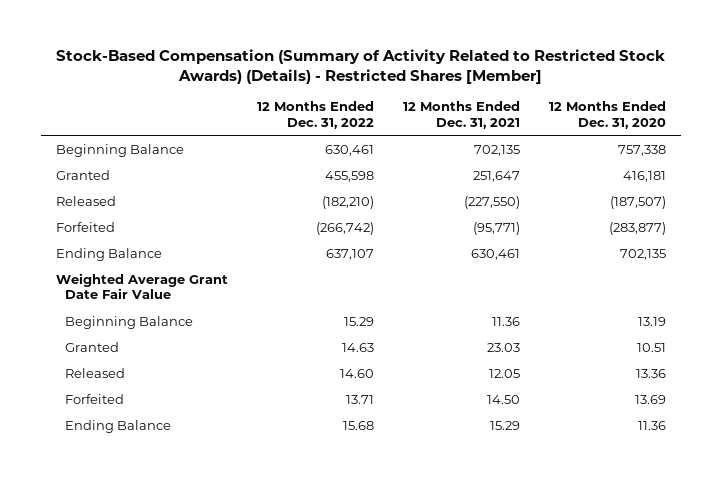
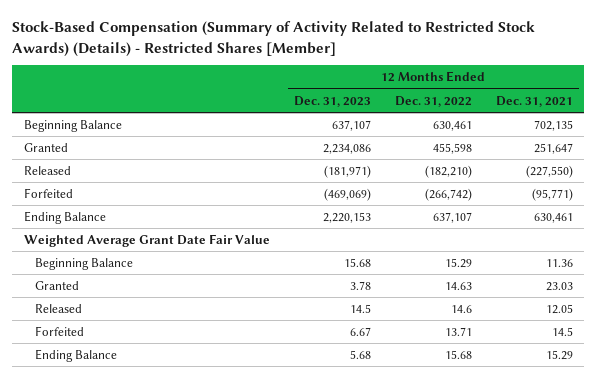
[549,101,667,129] 12 Months Ended Dec. 31, 2020 -> none
none -> [293,95,371,107] Dec. 31, 2023
[339,368,374,378] 14.60 -> [450,304,472,313] 14.6
[486,394,520,404] 14.50 -> [551,326,573,336] 14.5

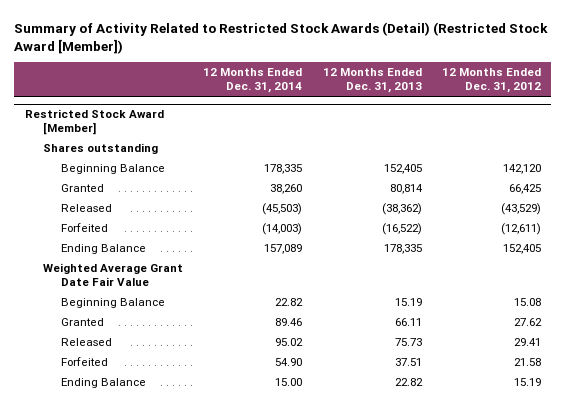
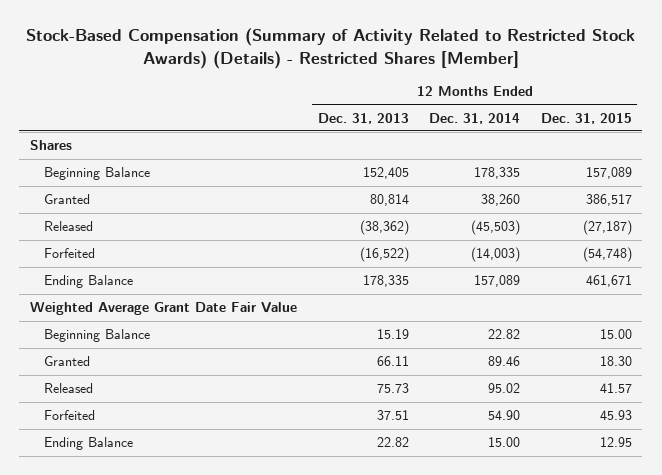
[14,21,549,54] Summary of Activity Related to Restricted Stock Awards (Detail) (Restricted Stock Award [Member]) -> [25,28,635,69] Stock-Based Compensation (Summary of Activity Related to Restricted Stock Awards) (Details) - Restricted Shares [Member]
[442,68,542,94] 12 Months Ended Dec. 31, 2012 -> none
none -> [540,112,632,124] Dec. 31, 2015
[24,109,164,136] Restricted Stock Award [Member] -> none
[42,142,158,154] Shares outstanding -> [29,140,72,151] Shares

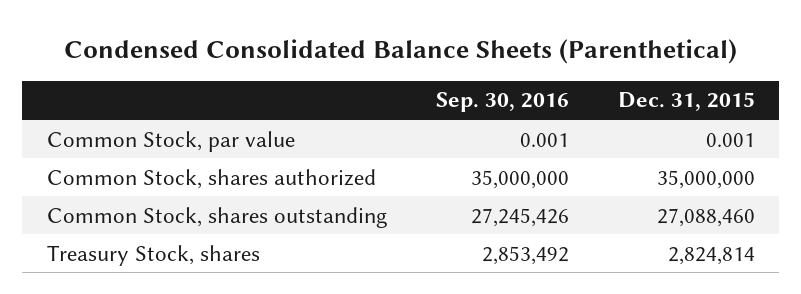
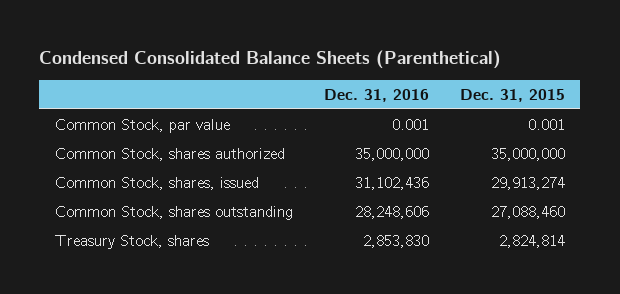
[435,92,569,113] Sep. 30, 2016 -> none
none -> [323,88,429,102] Dec. 31, 2016
none -> [54,176,259,190] Common Stock, shares, issued

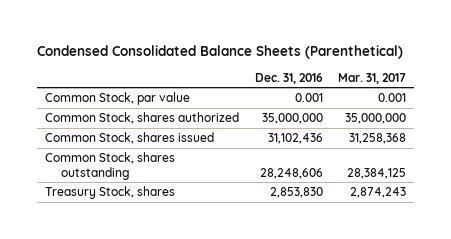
[459,88,565,102] Dec. 31, 2015 -> none
none -> [338,72,407,84] Mar. 31, 2017
[54,176,259,190] Common Stock, shares, issued -> [45,132,215,145] Common Stock, shares issued

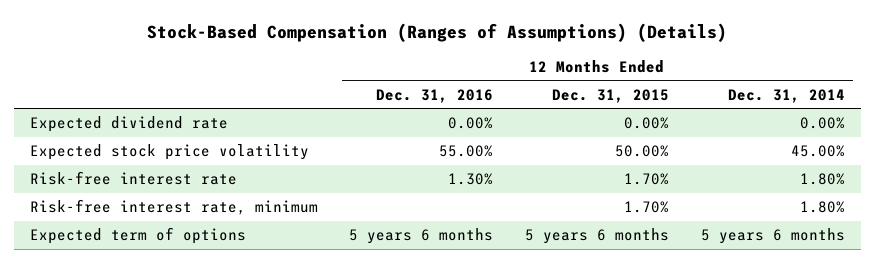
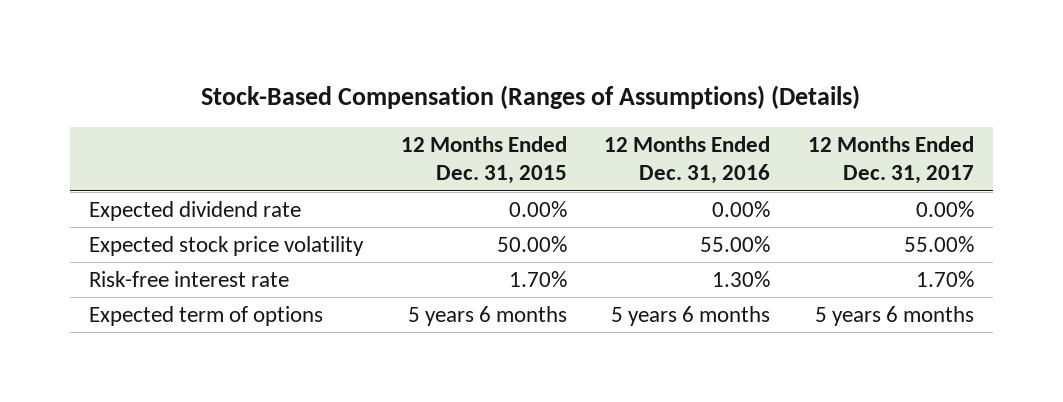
[727,88,845,103] Dec. 31, 2014 -> none
none -> [807,136,974,185] 12 Months Ended Dec. 31, 2017
[29,199,318,216] Risk-free interest rate, minimum -> none

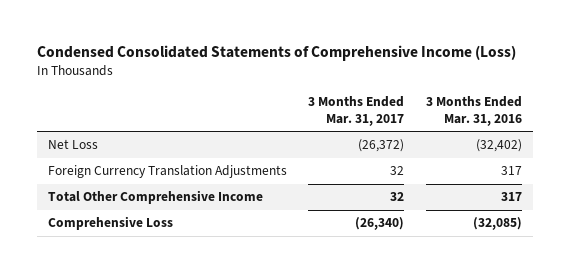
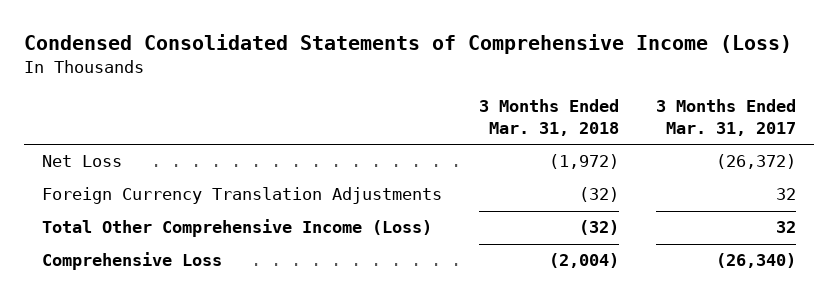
[426,95,523,126] 3 Months Ended Mar. 31, 2016 -> none
none -> [479,99,620,137] 3 Months Ended Mar. 31, 2018
[47,190,263,205] Total Other Comprehensive Income -> [42,219,433,238] Total Other Comprehensive Income (Loss)

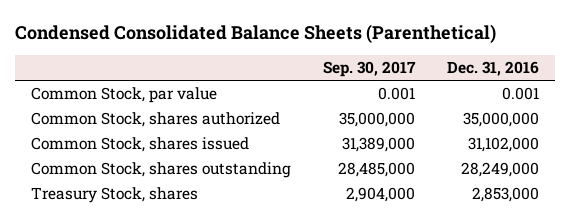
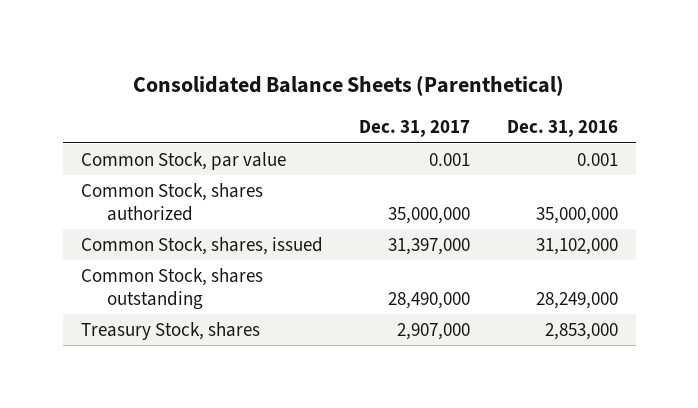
[15,24,497,44] Condensed Consolidated Balance Sheets (Parenthetical) -> [133,75,565,97] Consolidated Balance Sheets (Parenthetical)
[323,61,417,78] Sep. 30, 2017 -> none
none -> [359,120,471,138] Dec. 31, 2017
[31,137,250,153] Common Stock, shares issued -> [80,236,323,255] Common Stock, shares, issued

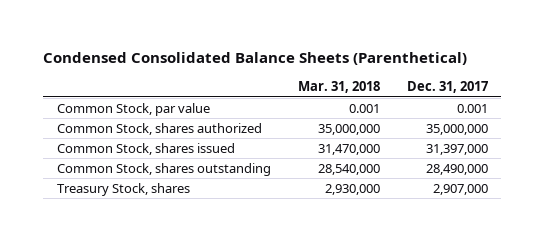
[133,75,565,97] Consolidated Balance Sheets (Parenthetical) -> [43,52,468,66] Condensed Consolidated Balance Sheets (Parenthetical)
[506,120,618,138] Dec. 31, 2016 -> none
none -> [297,80,380,93] Mar. 31, 2018
[80,236,323,255] Common Stock, shares, issued -> [56,142,235,155] Common Stock, shares issued

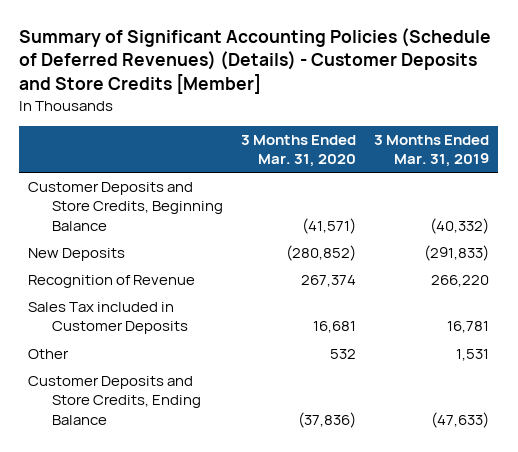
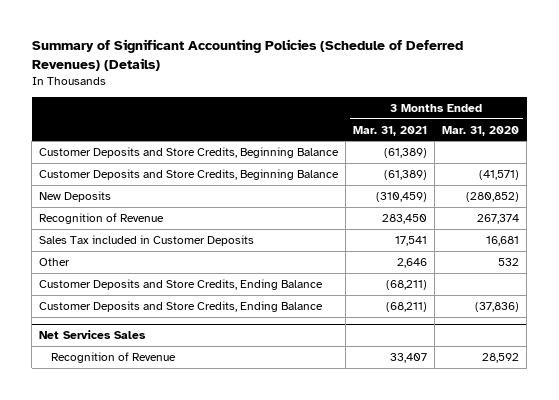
[19,27,492,95] Summary of Significant Accounting Policies (Schedule of Deferred Revenues) (Details) - Customer Deposits and Store Credits [Member] -> [31,39,463,71] Summary of Significant Accounting Policies (Schedule of Deferred Revenues) (Details)
[374,134,490,168] 3 Months Ended Mar. 31, 2019 -> none
none -> [353,125,428,136] Mar. 31, 2021
none -> [39,146,340,158] Customer Deposits and Store Credits, Beginning Balance
none -> [39,278,324,290] Customer Deposits and Store Credits, Ending Balance
none -> [39,330,147,340] Net Services Sales
none -> [51,351,177,363] Recognition of Revenue

